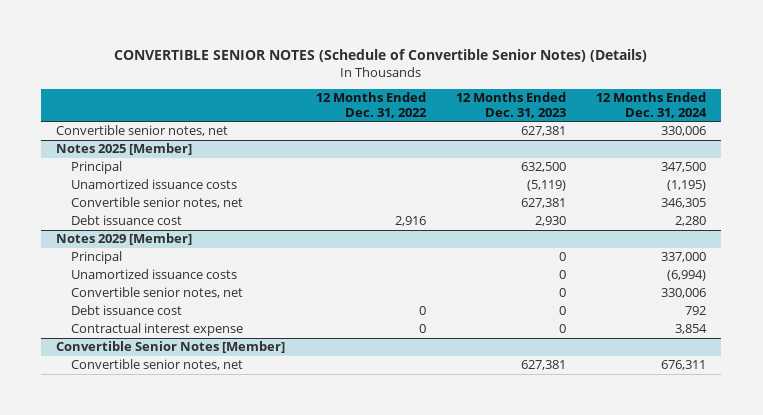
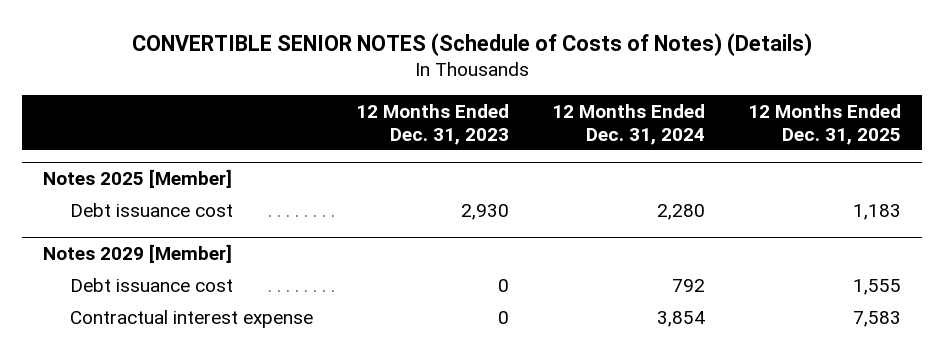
[114,49,648,63] CONVERTIBLE SENIOR NOTES (Schedule of Convertible Senior Notes) (Details) -> [132,33,813,57] CONVERTIBLE SENIOR NOTES (Schedule of Costs of Notes) (Details)
[315,92,427,118] 12 Months Ended Dec. 31, 2022 -> none
none -> [747,103,901,145] 12 Months Ended Dec. 31, 2025
[56,125,229,137] Convertible senior notes, net -> none
[71,161,123,175] Principal -> none
[71,179,238,190] Unamortized issuance costs -> none
[71,197,244,209] Convertible senior notes, net -> none
[71,251,123,265] Principal -> none
[71,269,238,280] Unamortized issuance costs -> none
[71,287,244,299] Convertible senior notes, net -> none
[56,341,286,354] Convertible Senior Notes [Member] -> none
[71,359,244,371] Convertible senior notes, net -> none

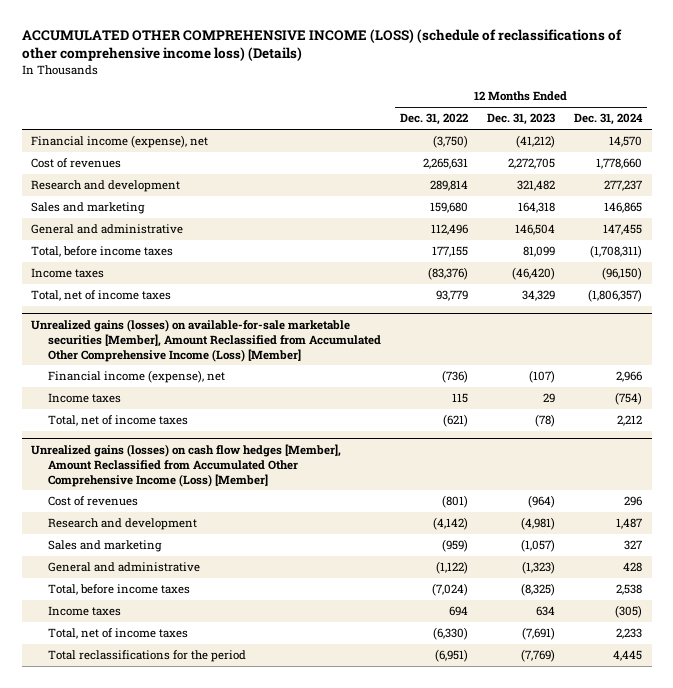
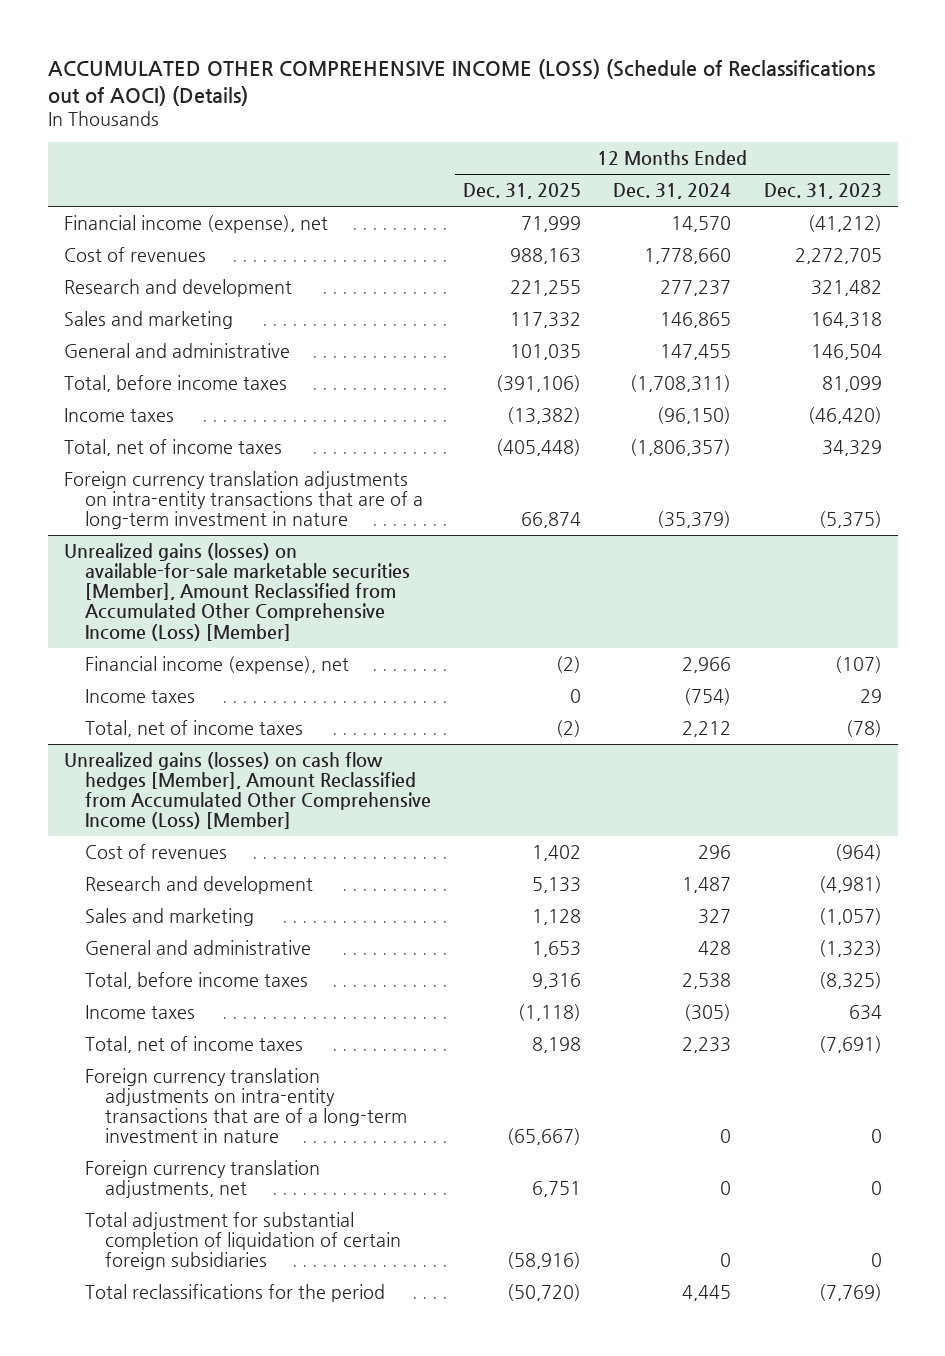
[21,28,622,61] ACCUMULATED OTHER COMPREHENSIVE INCOME (LOSS) (schedule of reclassifications of other comprehensive income loss) (Details) -> [47,58,875,106] ACCUMULATED OTHER COMPREHENSIVE INCOME (LOSS) (Schedule of Reclassifications out of AOCI) (Details)
[400,113,469,126] Dec. 31, 2022 -> none
none -> [462,183,581,200] Dec. 31, 2025
none -> [63,471,423,530] Foreign currency translation adjustments on intra-entity transactions that are of a long-term investment in nature
none -> [84,1068,408,1144] Foreign currency translation adjustments on intra-entity transactions that are of a long-term investment in nature
none -> [84,1160,320,1199] Foreign currency translation adjustments, net
none -> [84,1212,402,1271] Total adjustment for substantial completion of liquidation of certain foreign subsidiaries

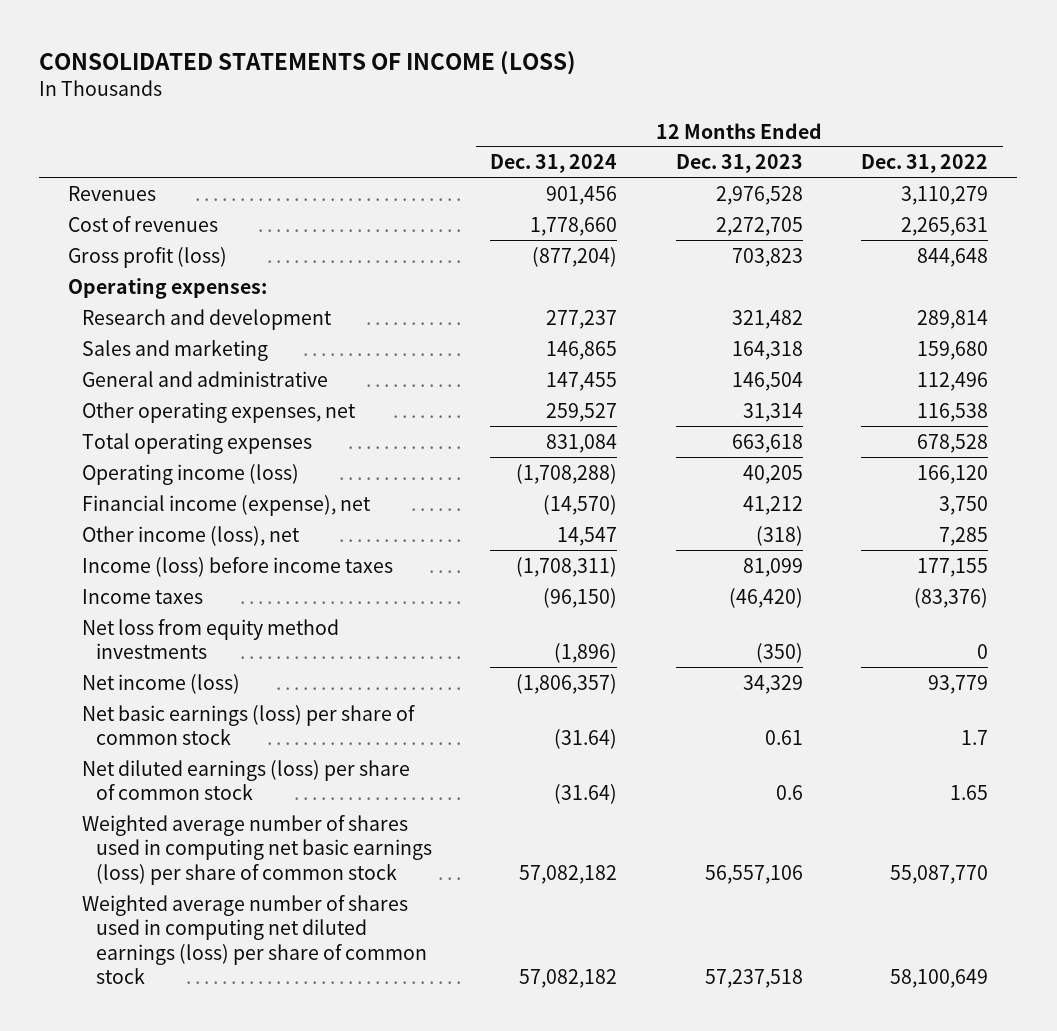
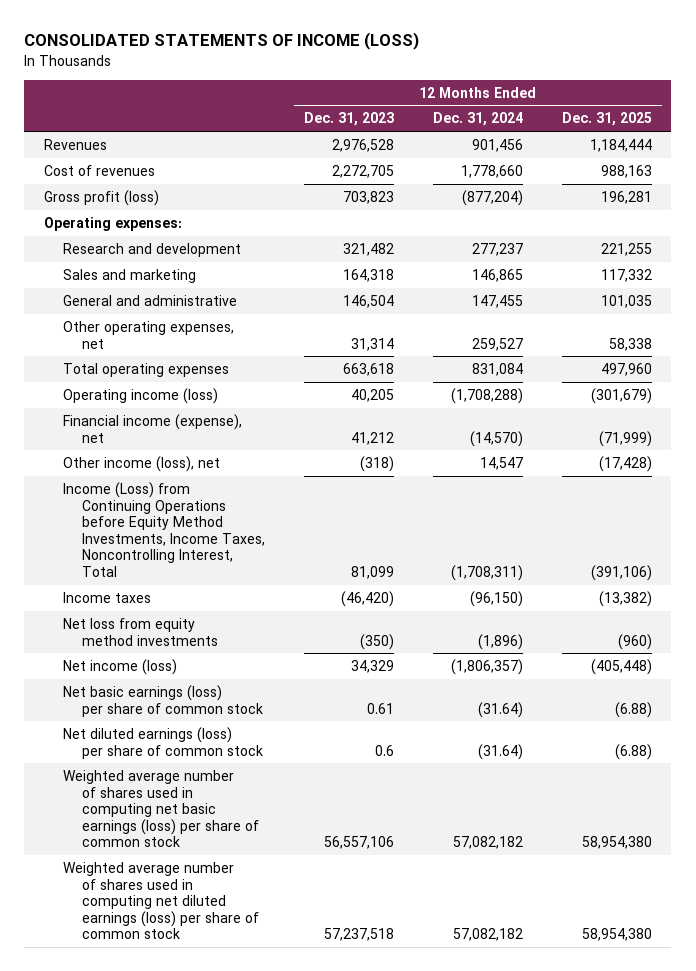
[861,154,989,174] Dec. 31, 2022 -> none
none -> [561,112,652,127] Dec. 31, 2025
[82,556,394,577] Income (loss) before income taxes -> [62,481,265,577] Income (Loss) from Continuing Operations before Equity Method Investments, Income Taxes, Noncontrolling Interest, Total

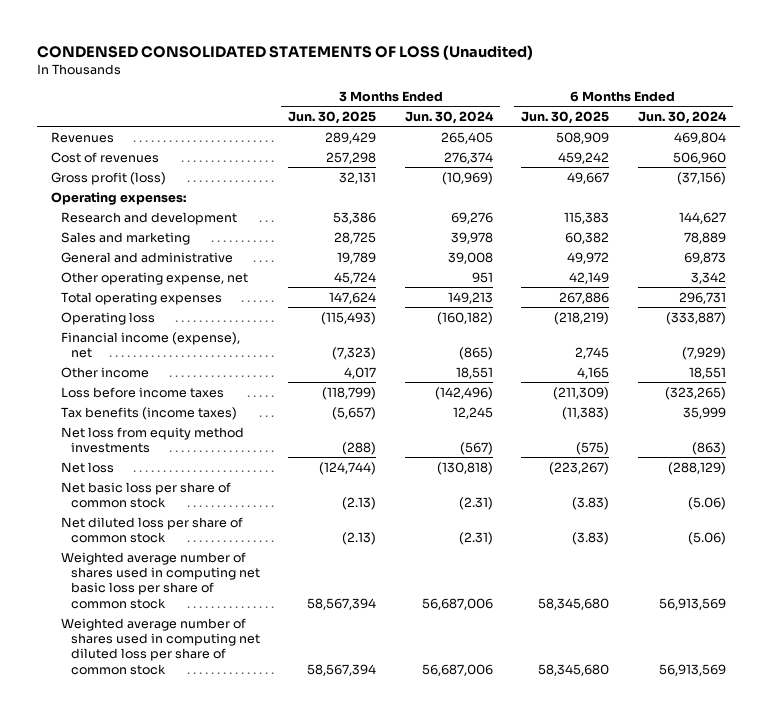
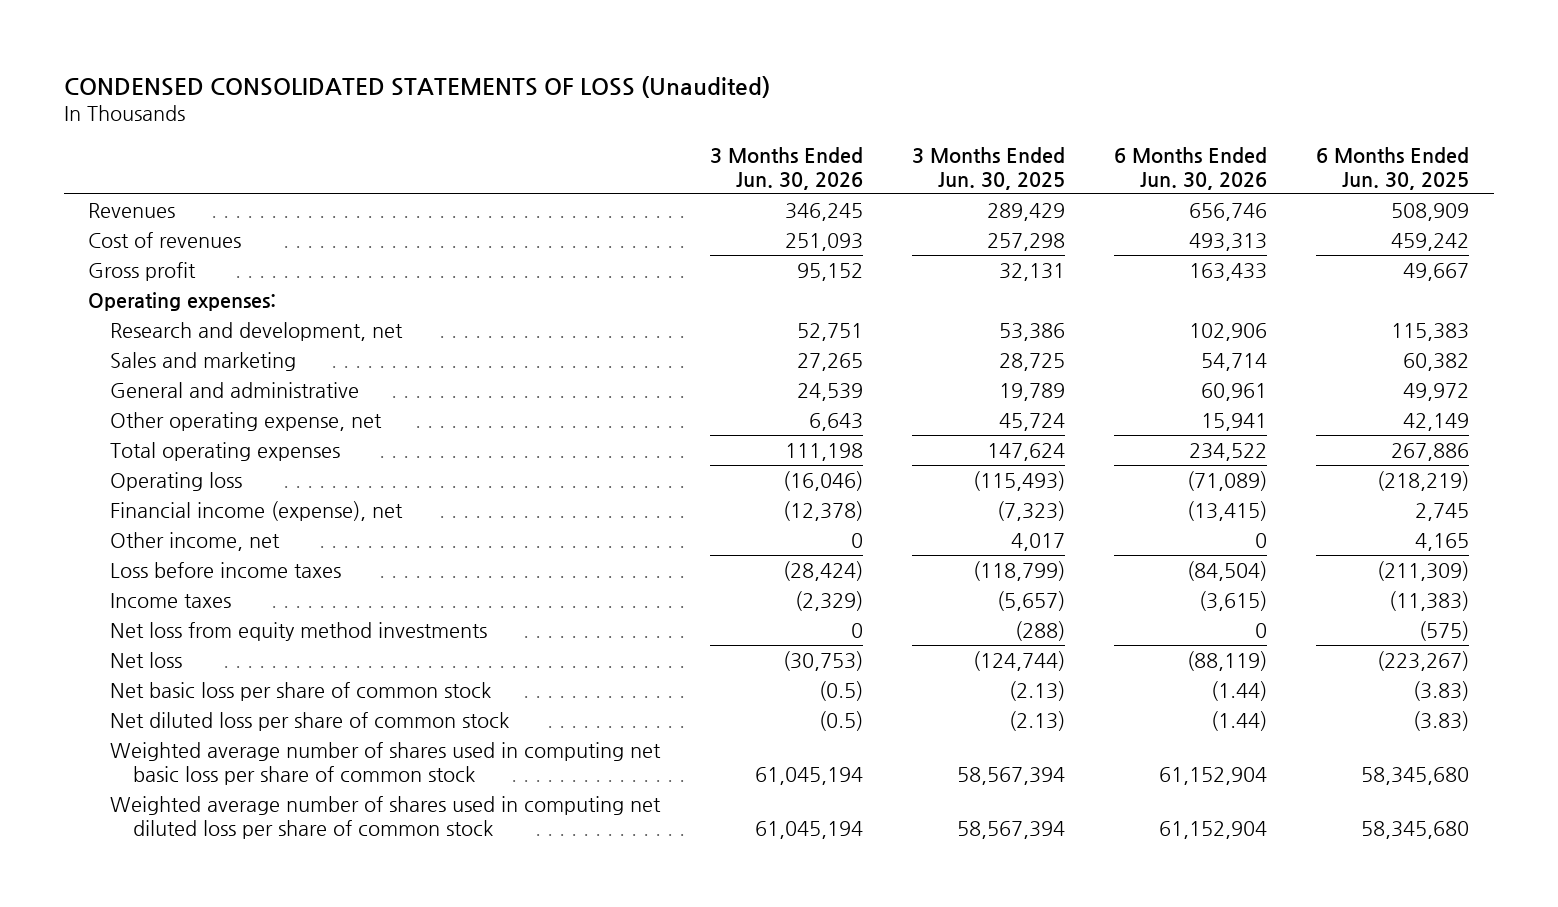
[404,110,494,124] Jun. 30, 2024 -> none
[637,110,727,124] Jun. 30, 2024 -> none
none -> [709,146,863,191] 3 Months Ended Jun. 30, 2026
none -> [1114,146,1268,191] 6 Months Ended Jun. 30, 2026
[51,171,167,185] Gross profit (loss) -> [88,261,197,281] Gross profit
[61,211,238,225] Research and development -> [110,321,404,341] Research and development, net
[61,366,150,378] Other income -> [110,531,281,551] Other income, net
[61,406,238,420] Tax benefits (income taxes) -> [110,592,232,608] Income taxes

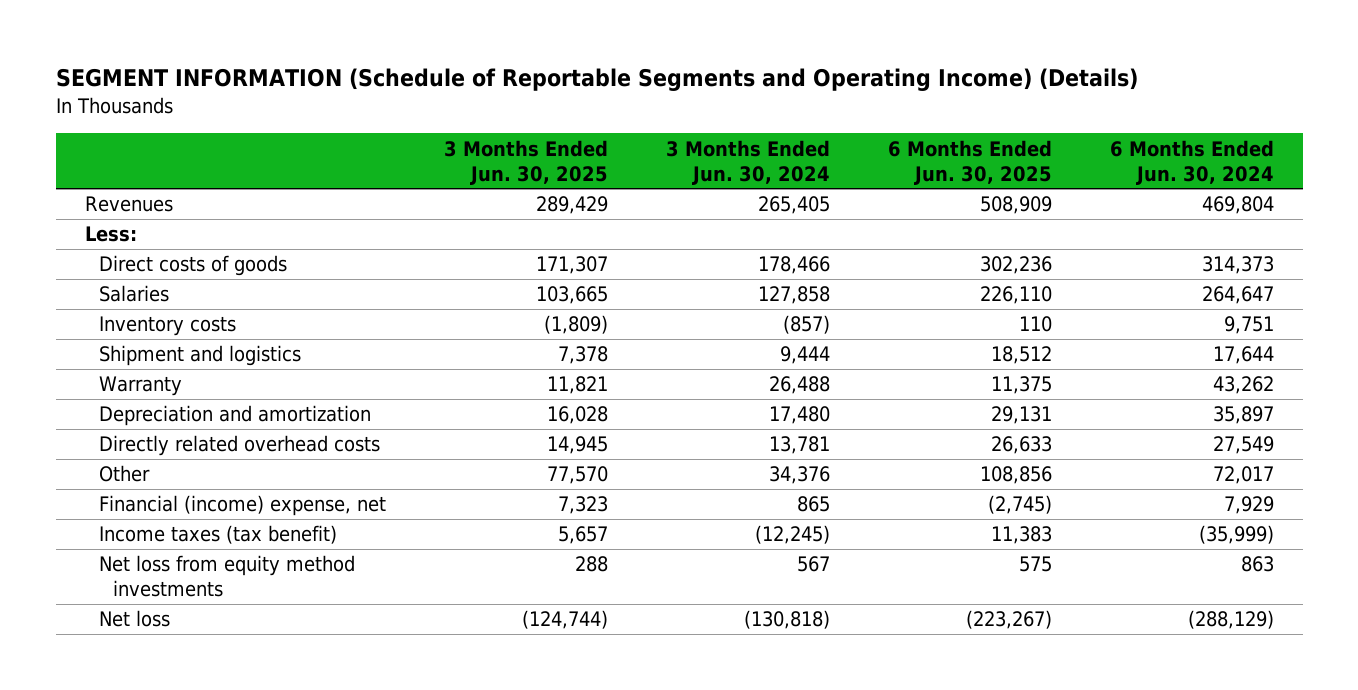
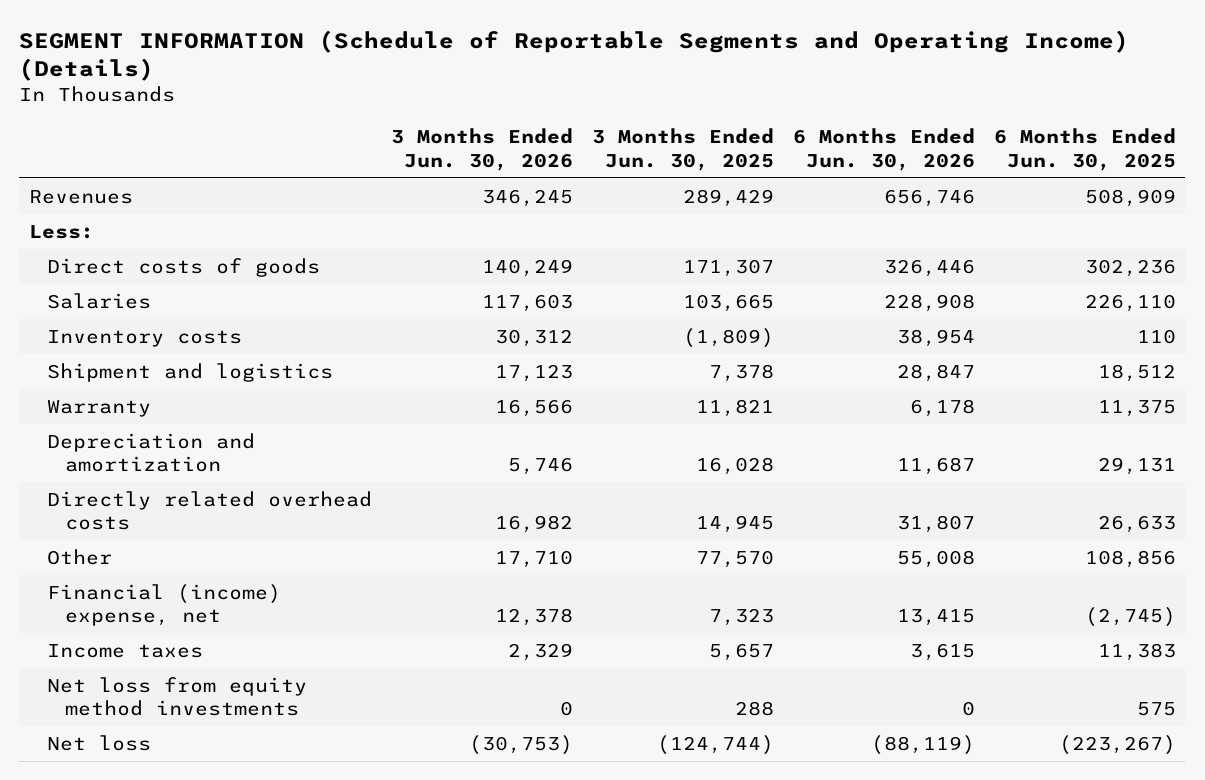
[665,139,830,185] 3 Months Ended Jun. 30, 2024 -> none
[1109,139,1274,185] 6 Months Ended Jun. 30, 2024 -> none
none -> [391,128,574,171] 3 Months Ended Jun. 30, 2026
none -> [792,128,975,171] 6 Months Ended Jun. 30, 2026
[98,525,337,545] Income taxes (tax benefit) -> [47,643,204,658] Income taxes

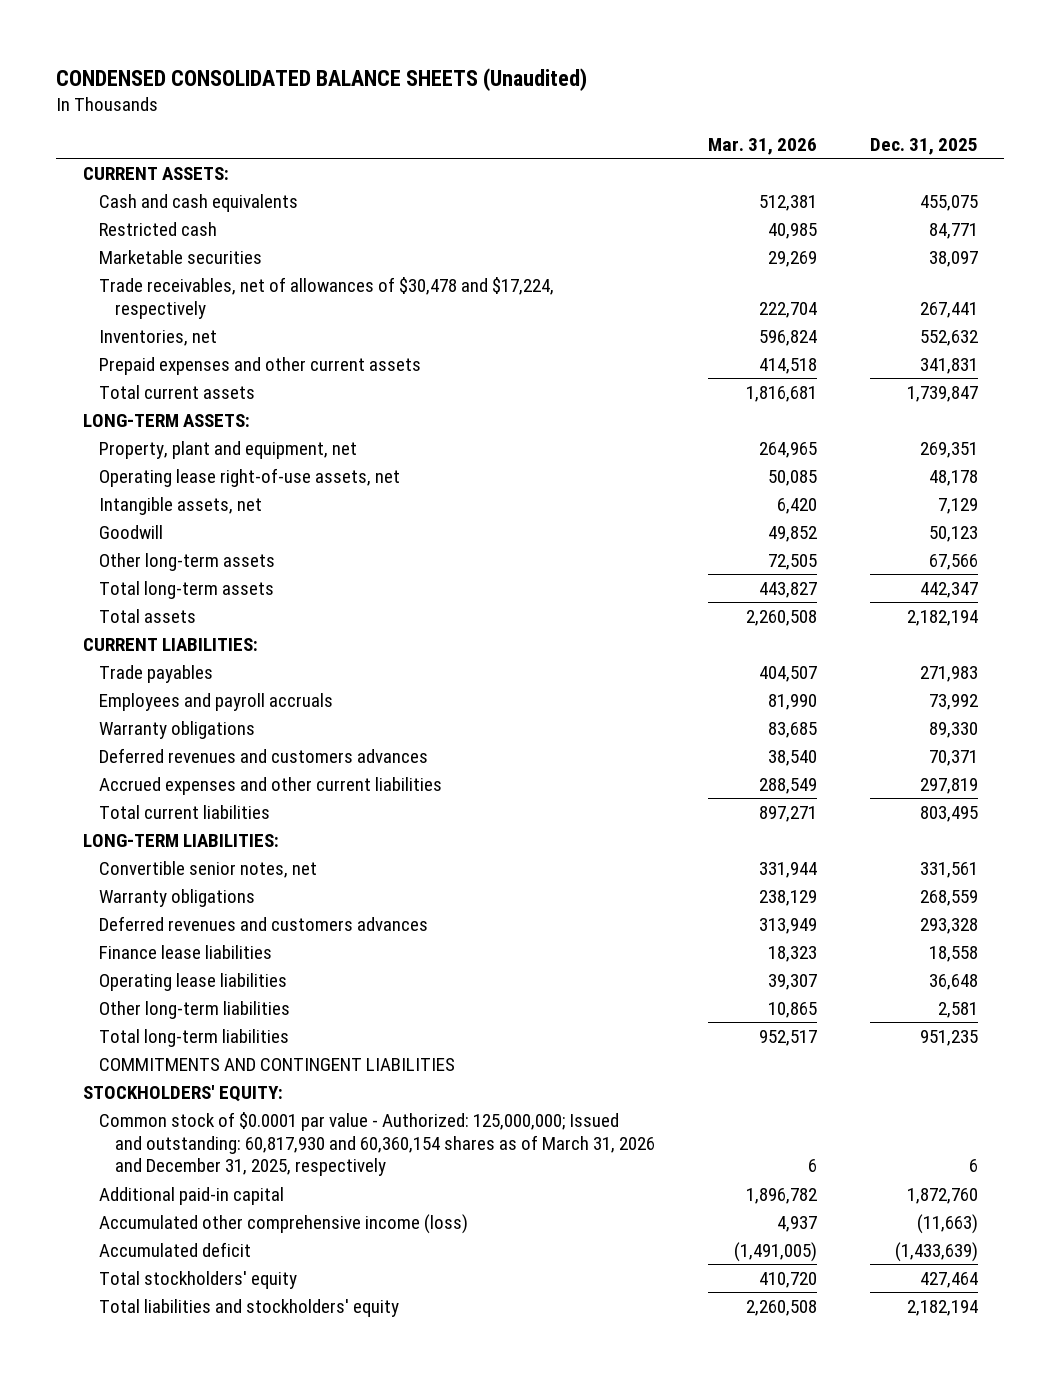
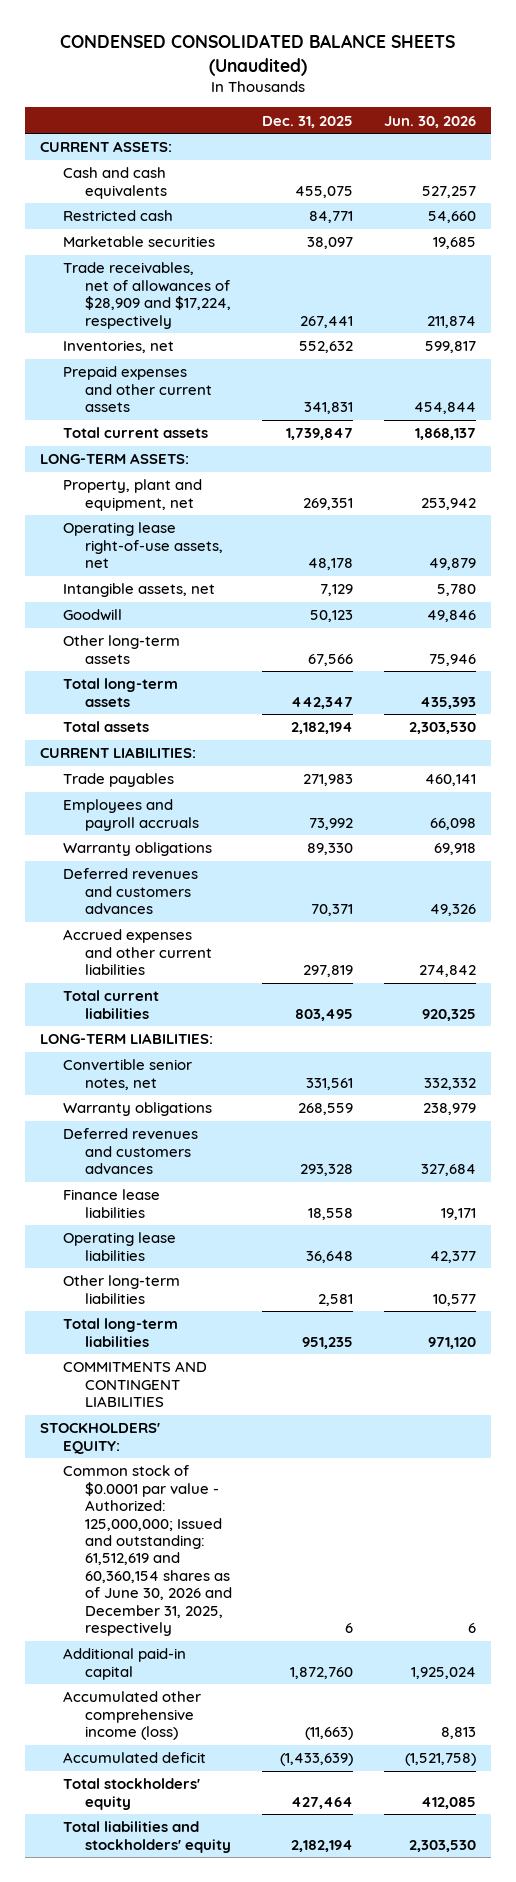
[707,138,817,156] Mar. 31, 2026 -> none
none -> [383,115,476,128] Jun. 30, 2026
[98,276,554,319] Trade receivables, net of allowances of $30,478 and $17,224, respectively -> [62,262,232,329] Trade receivables, net of allowances of $28,909 and $17,224, respectively
[98,1111,655,1177] Common stock of $0.0001 par value - Authorized: 125,000,000; Issued and outstanding: 60,817,930 and 60,360,154 shares as of March 31, 2026 and December 31, 2025, respectively -> [62,1465,233,1636] Common stock of $0.0001 par value - Authorized: 125,000,000; Issued and outstanding: 61,512,619 and 60,360,154 shares as of June 30, 2026 and December 31, 2025, respectively

